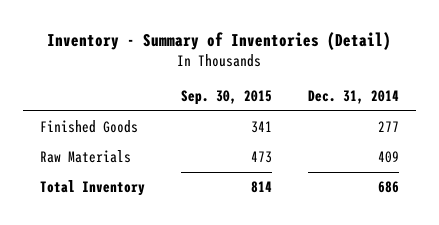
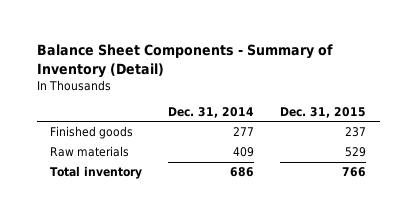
[47,31,392,50] Inventory - Summary of Inventories (Detail) -> [36,44,333,78] Balance Sheet Components - Summary of Inventory (Detail)
[180,90,272,106] Sep. 30, 2015 -> none
none -> [280,106,367,118] Dec. 31, 2015
[40,120,139,134] Finished Goods -> [49,126,133,140] Finished goods
[40,150,132,164] Raw Materials -> [49,146,129,158] Raw materials
[40,180,146,197] Total Inventory -> [49,166,142,180] Total inventory

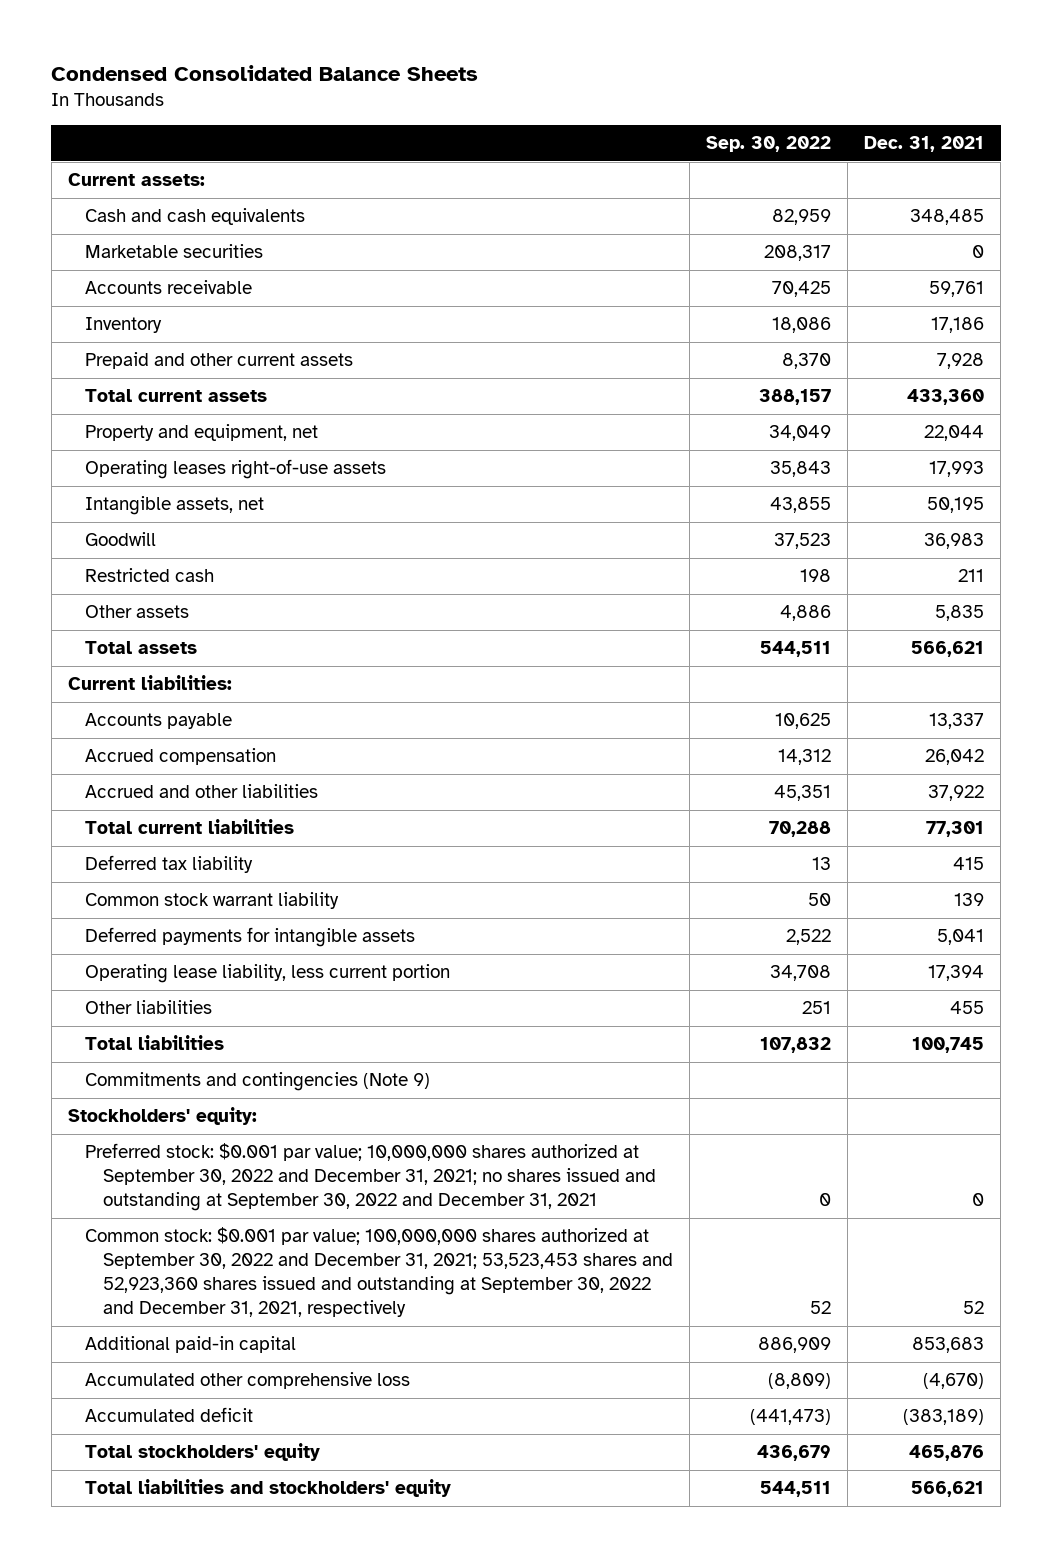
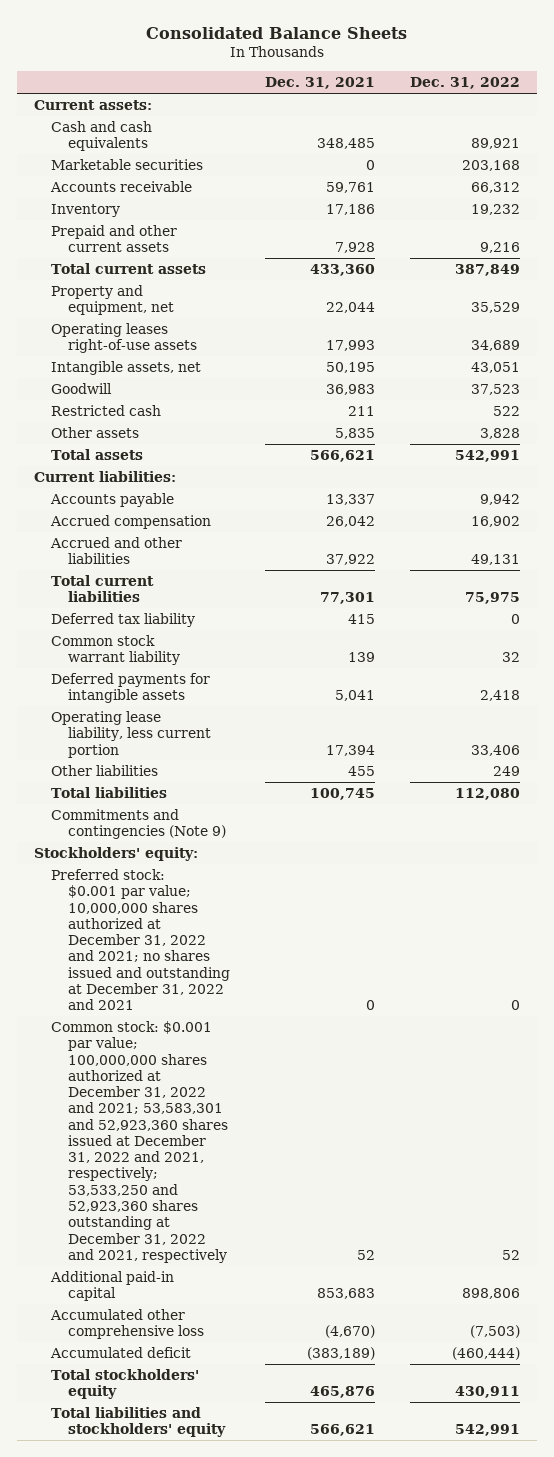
[51,64,479,81] Condensed Consolidated Balance Sheets -> [146,26,408,39] Consolidated Balance Sheets
[706,136,832,153] Sep. 30, 2022 -> none
none -> [409,77,520,90] Dec. 31, 2022
[85,1143,656,1212] Preferred stock: $0.001 par value; 10,000,000 shares authorized at September 30, 2022 and December 31, 2021; no shares issued and outstanding at September 30, 2022 and December 31, 2021 -> [51,868,231,1011] Preferred stock: $0.001 par value; 10,000,000 shares authorized at December 31, 2022 and 2021; no shares issued and outstanding at December 31, 2022 and 2021
[85,1227,673,1318] Common stock: $0.001 par value; 100,000,000 shares authorized at September 30, 2022 and December 31, 2021; 53,523,453 shares and 52,923,360 shares issued and outstanding at September 30, 2022 and December 31, 2021, respectively -> [51,1020,229,1263] Common stock: $0.001 par value; 100,000,000 shares authorized at December 31, 2022 and 2021; 53,583,301 and 52,923,360 shares issued at December 31, 2022 and 2021, respectively; 53,533,250 and 52,923,360 shares outstanding at December 31, 2022 and 2021, respectively

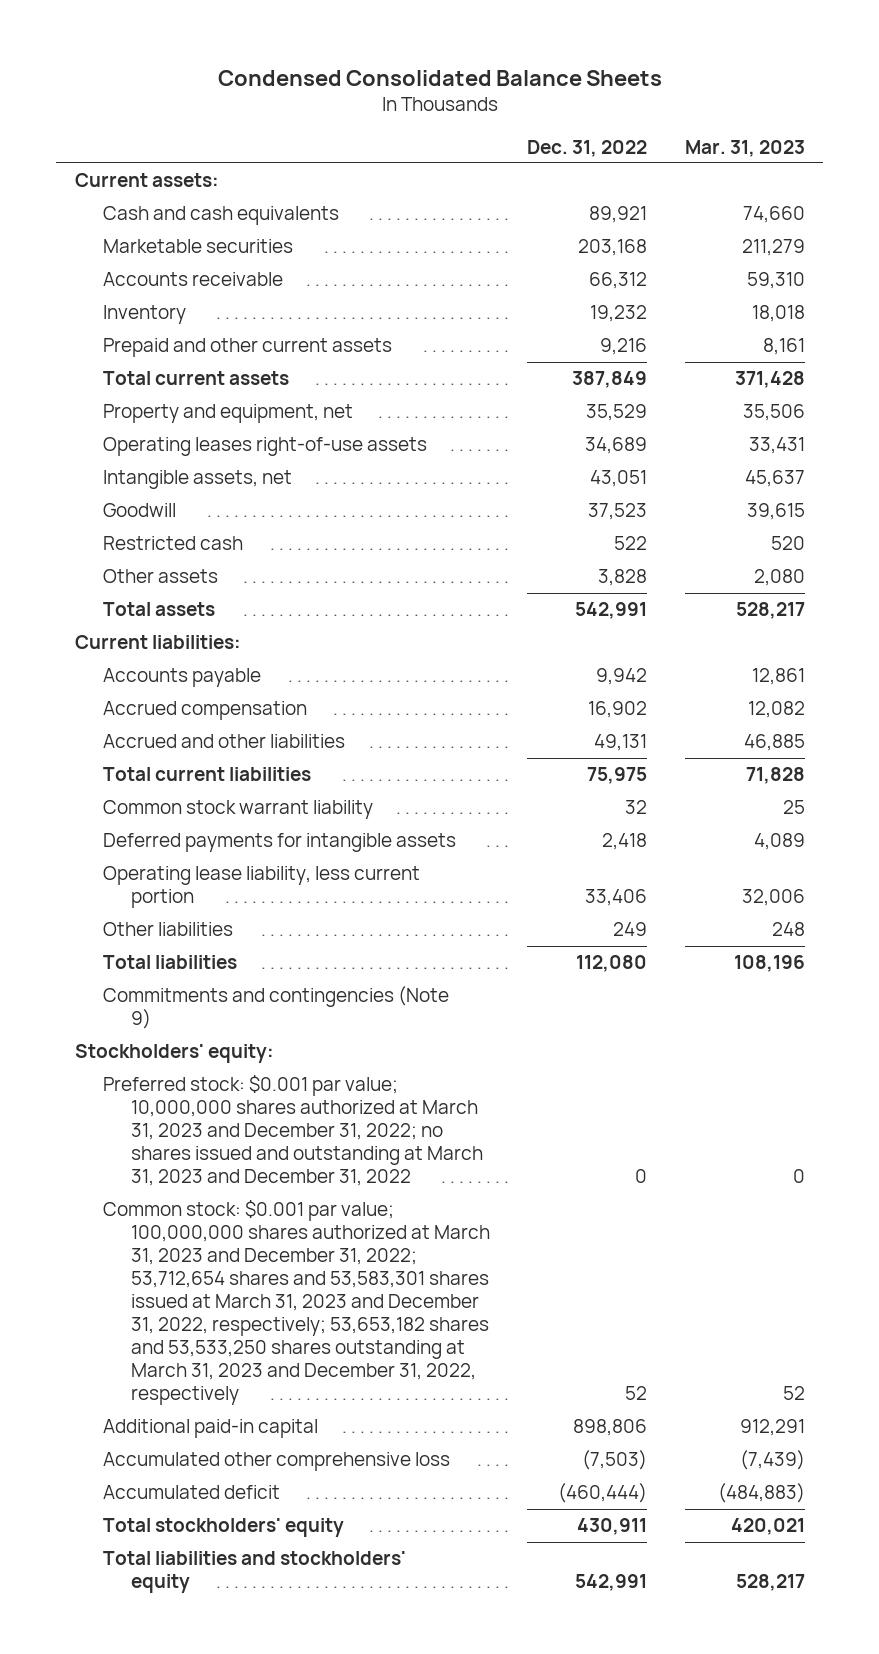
[146,26,408,39] Consolidated Balance Sheets -> [217,69,662,86] Condensed Consolidated Balance Sheets
[265,77,376,90] Dec. 31, 2021 -> none
none -> [684,139,805,157] Mar. 31, 2023
[51,612,196,627] Deferred tax liability -> none
[51,868,231,1011] Preferred stock: $0.001 par value; 10,000,000 shares authorized at December 31, 2022 and 2021; no shares issued and outstanding at December 31, 2022 and 2021 -> [103,1075,484,1187] Preferred stock: $0.001 par value; 10,000,000 shares authorized at March 31, 2023 and December 31, 2022; no shares issued and outstanding at March 31, 2023 and December 31, 2022
[51,1020,229,1263] Common stock: $0.001 par value; 100,000,000 shares authorized at December 31, 2022 and 2021; 53,583,301 and 52,923,360 shares issued at December 31, 2022 and 2021, respectively; 53,533,250 and 52,923,360 shares outstanding at December 31, 2022 and 2021, respectively -> [103,1200,491,1406] Common stock: $0.001 par value; 100,000,000 shares authorized at March 31, 2023 and December 31, 2022; 53,712,654 shares and 53,583,301 shares issued at March 31, 2023 and December 31, 2022, respectively; 53,653,182 shares and 53,533,250 shares outstanding at March 31, 2023 and December 31, 2022, respectively

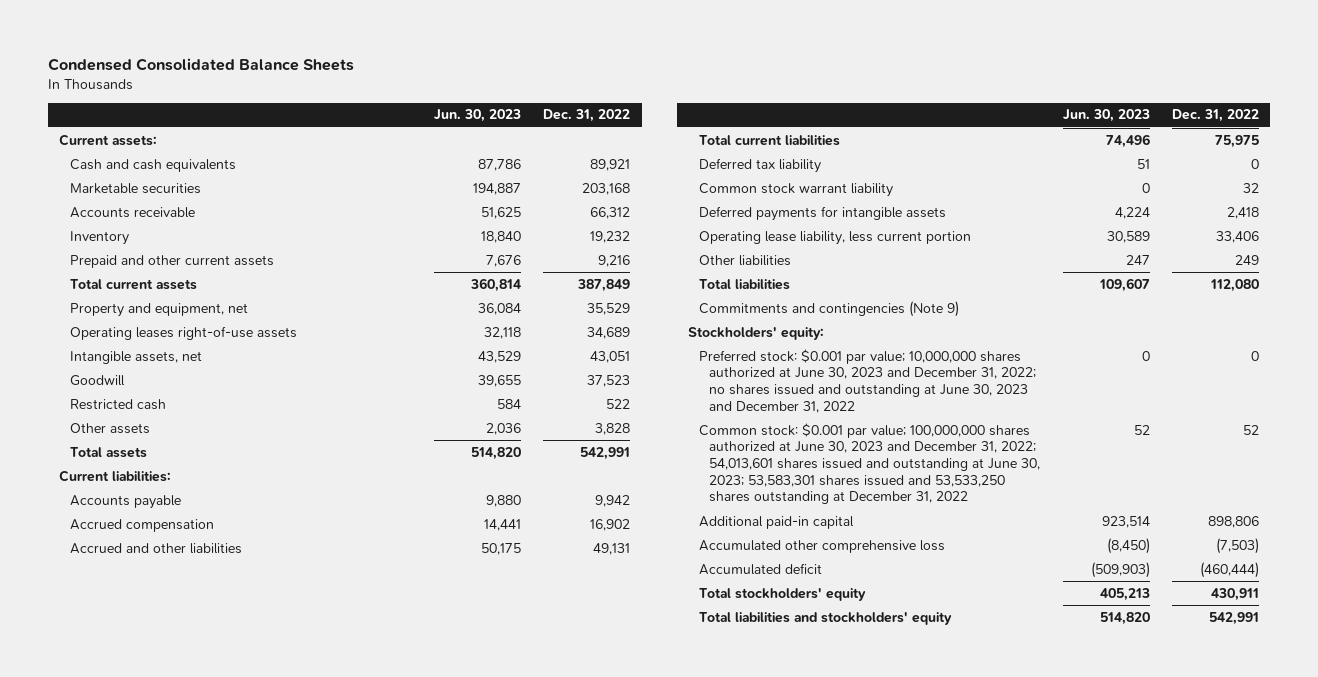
[684,139,805,157] Mar. 31, 2023 -> none
none -> [434,109,522,123] Jun. 30, 2023
none -> [698,157,821,173] Deferred tax liability
[103,1075,484,1187] Preferred stock: $0.001 par value; 10,000,000 shares authorized at March 31, 2023 and December 31, 2022; no shares issued and outstanding at March 31, 2023 and December 31, 2022 -> [698,348,1037,413] Preferred stock: $0.001 par value; 10,000,000 shares authorized at June 30, 2023 and December 31, 2022; no shares issued and outstanding at June 30, 2023 and December 31, 2022
[103,1200,491,1406] Common stock: $0.001 par value; 100,000,000 shares authorized at March 31, 2023 and December 31, 2022; 53,712,654 shares and 53,583,301 shares issued at March 31, 2023 and December 31, 2022, respectively; 53,653,182 shares and 53,533,250 shares outstanding at March 31, 2023 and December 31, 2022, respectively -> [698,422,1041,505] Common stock: $0.001 par value; 100,000,000 shares authorized at June 30, 2023 and December 31, 2022; 54,013,601 shares issued and outstanding at June 30, 2023; 53,583,301 shares issued and 53,533,250 shares outstanding at December 31, 2022

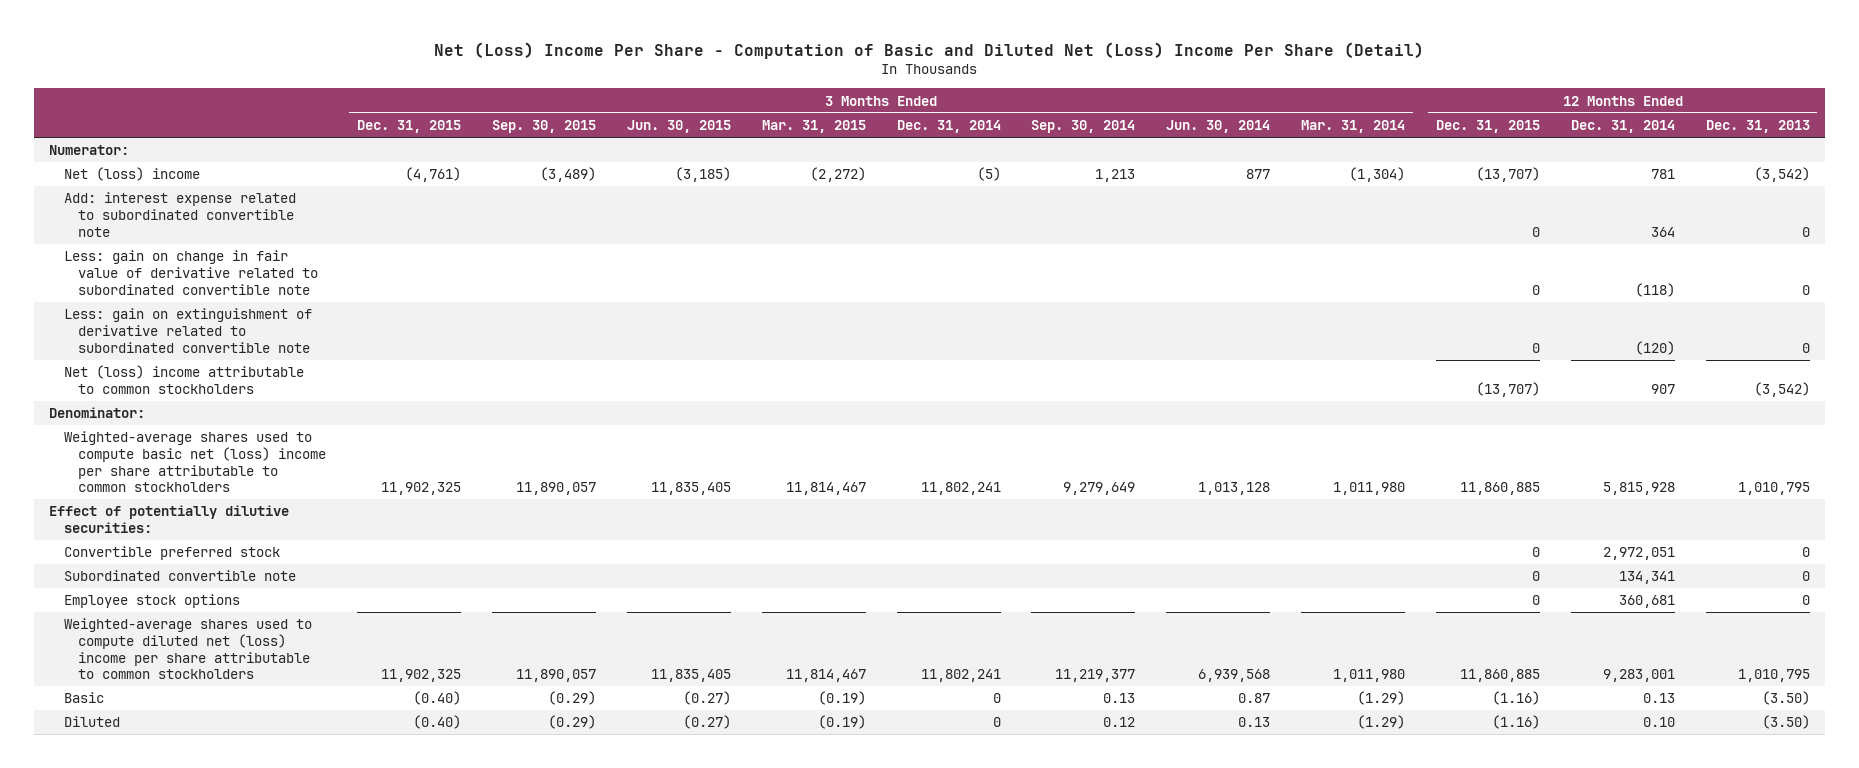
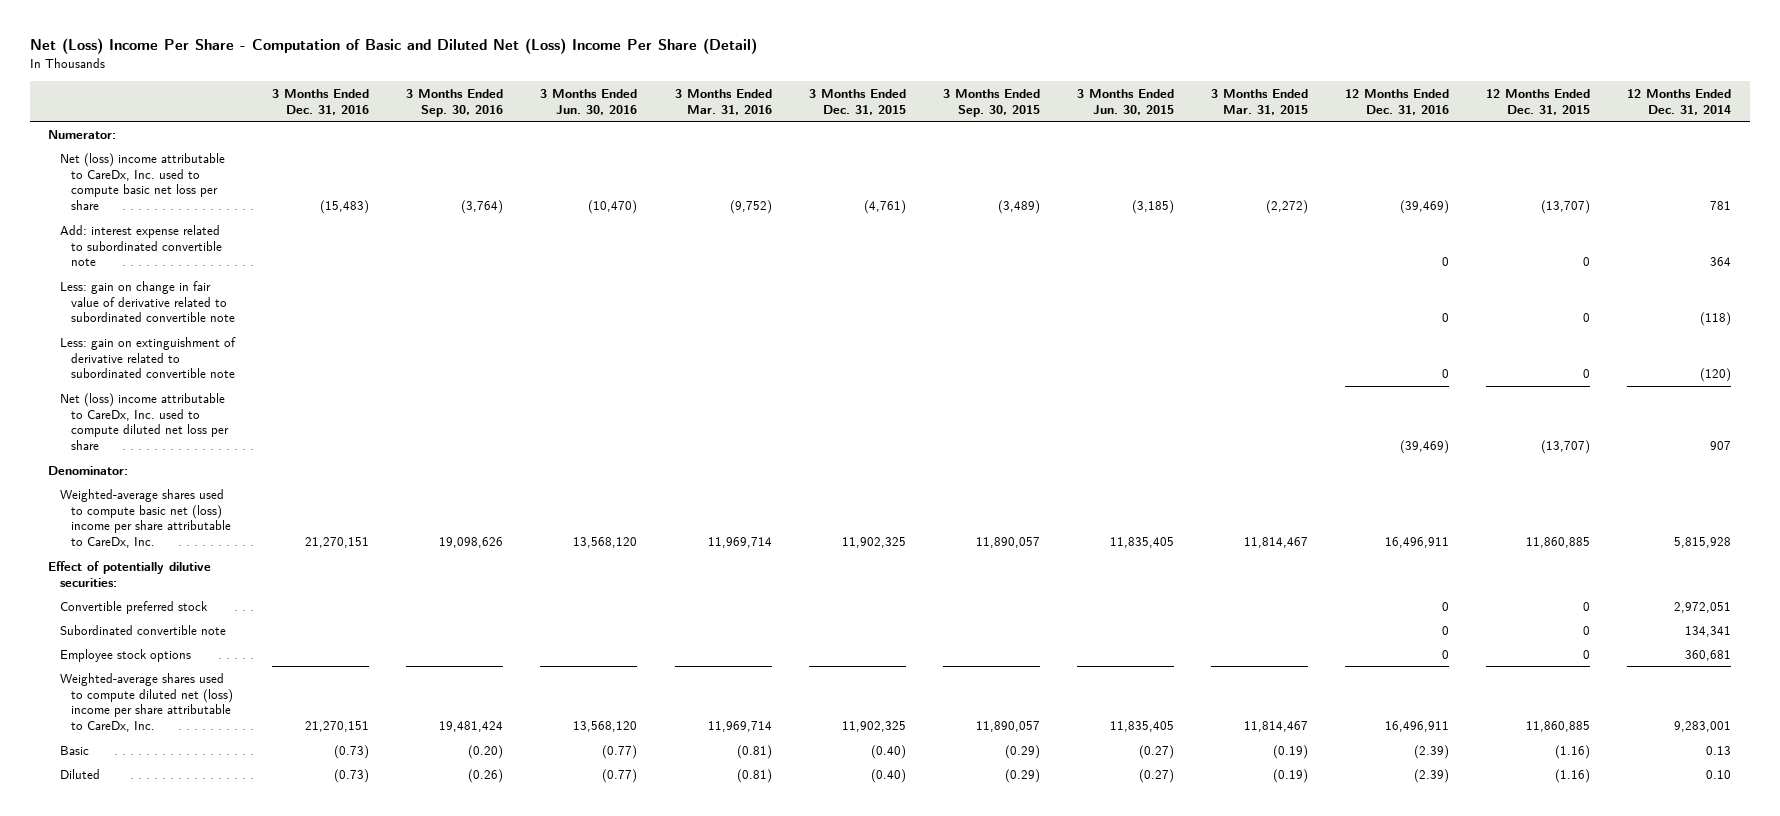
[896,120,1001,134] Dec. 31, 2014 -> none
[1031,120,1136,134] Sep. 30, 2014 -> none
[1166,120,1271,134] Jun. 30, 2014 -> none
[1301,120,1406,134] Mar. 31, 2014 -> none
[1705,120,1810,134] Dec. 31, 2013 -> none
none -> [272,88,370,115] 3 Months Ended Dec. 31, 2016
none -> [406,88,504,117] 3 Months Ended Sep. 30, 2016
none -> [540,88,638,115] 3 Months Ended Jun. 30, 2016
none -> [674,88,772,115] 3 Months Ended Mar. 31, 2016
none -> [1345,88,1450,115] 12 Months Ended Dec. 31, 2016
[63,167,200,182] Net (loss) income -> [59,152,225,211] Net (loss) income attributable to CareDx, Inc. used to compute basic net loss per share
[63,365,304,394] Net (loss) income attributable to common stockholders -> [59,392,230,451] Net (loss) income attributable to CareDx, Inc. used to compute diluted net loss per share
[63,431,327,493] Weighted-average shares used to compute basic net (loss) income per share attributable to common stockholders -> [59,488,232,549] Weighted-average shares used to compute basic net (loss) income per share attributable to CareDx, Inc.
[63,618,312,680] Weighted-average shares used to compute diluted net (loss) income per share attributable to common stockholders -> [59,672,234,733] Weighted-average shares used to compute diluted net (loss) income per share attributable to CareDx, Inc.

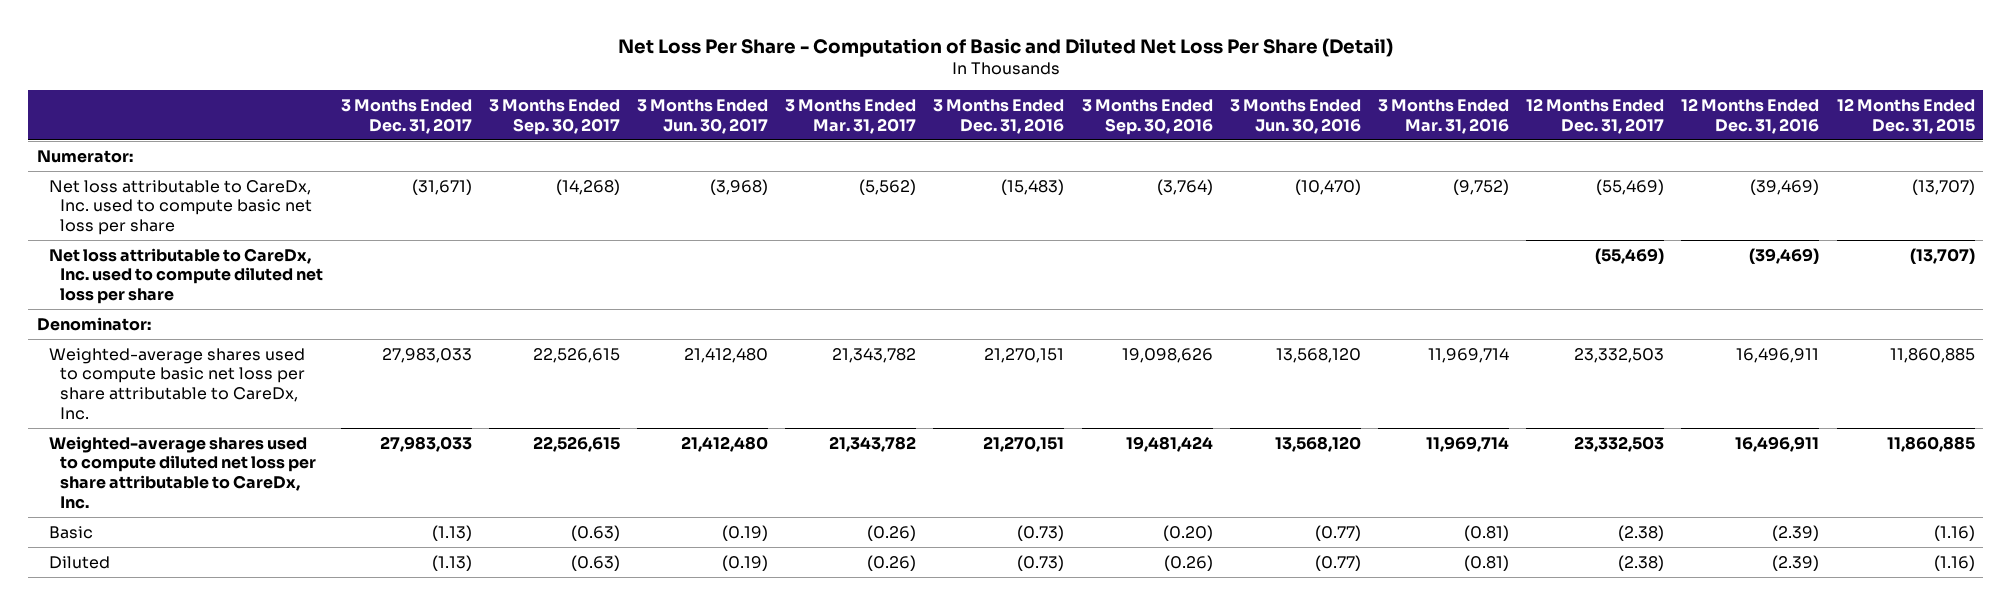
[29,38,757,55] Net (Loss) Income Per Share - Computation of Basic and Diluted Net (Loss) Income Per Share (Detail) -> [617,37,1393,57] Net Loss Per Share - Computation of Basic and Diluted Net Loss Per Share (Detail)
[808,88,906,115] 3 Months Ended Dec. 31, 2015 -> none
[942,88,1040,117] 3 Months Ended Sep. 30, 2015 -> none
[1076,88,1174,115] 3 Months Ended Jun. 30, 2015 -> none
[1211,88,1309,115] 3 Months Ended Mar. 31, 2015 -> none
[1627,88,1732,115] 12 Months Ended Dec. 31, 2014 -> none
none -> [340,98,472,134] 3 Months Ended Dec. 31, 2017
none -> [488,98,620,135] 3 Months Ended Sep. 30, 2017
none -> [637,98,769,134] 3 Months Ended Jun. 30, 2017
none -> [785,98,917,134] 3 Months Ended Mar. 31, 2017
none -> [1526,97,1665,134] 12 Months Ended Dec. 31, 2017
[59,224,223,267] Add: interest expense related to subordinated convertible note -> none
[59,280,236,323] Less: gain on change in fair value of derivative related to subordinated convertible note -> none
[59,336,236,379] Less: gain on extinguishment of derivative related to subordinated convertible note -> none
[59,152,225,211] Net (loss) income attributable to CareDx, Inc. used to compute basic net loss per share -> [48,179,313,236] Net loss attributable to CareDx, Inc. used to compute basic net loss per share
[59,392,230,451] Net (loss) income attributable to CareDx, Inc. used to compute diluted net loss per share -> [48,247,324,305] Net loss attributable to CareDx, Inc. used to compute diluted net loss per share
[48,560,212,587] Effect of potentially dilutive securities: -> none
[59,600,208,614] Convertible preferred stock -> none
[59,624,226,635] Subordinated convertible note -> none
[59,648,191,662] Employee stock options -> none
[59,488,232,549] Weighted-average shares used to compute basic net (loss) income per share attributable to CareDx, Inc. -> [48,347,306,420] Weighted-average shares used to compute basic net loss per share attributable to CareDx, Inc.
[59,672,234,733] Weighted-average shares used to compute diluted net (loss) income per share attributable to CareDx, Inc. -> [48,435,317,509] Weighted-average shares used to compute diluted net loss per share attributable to CareDx, Inc.

